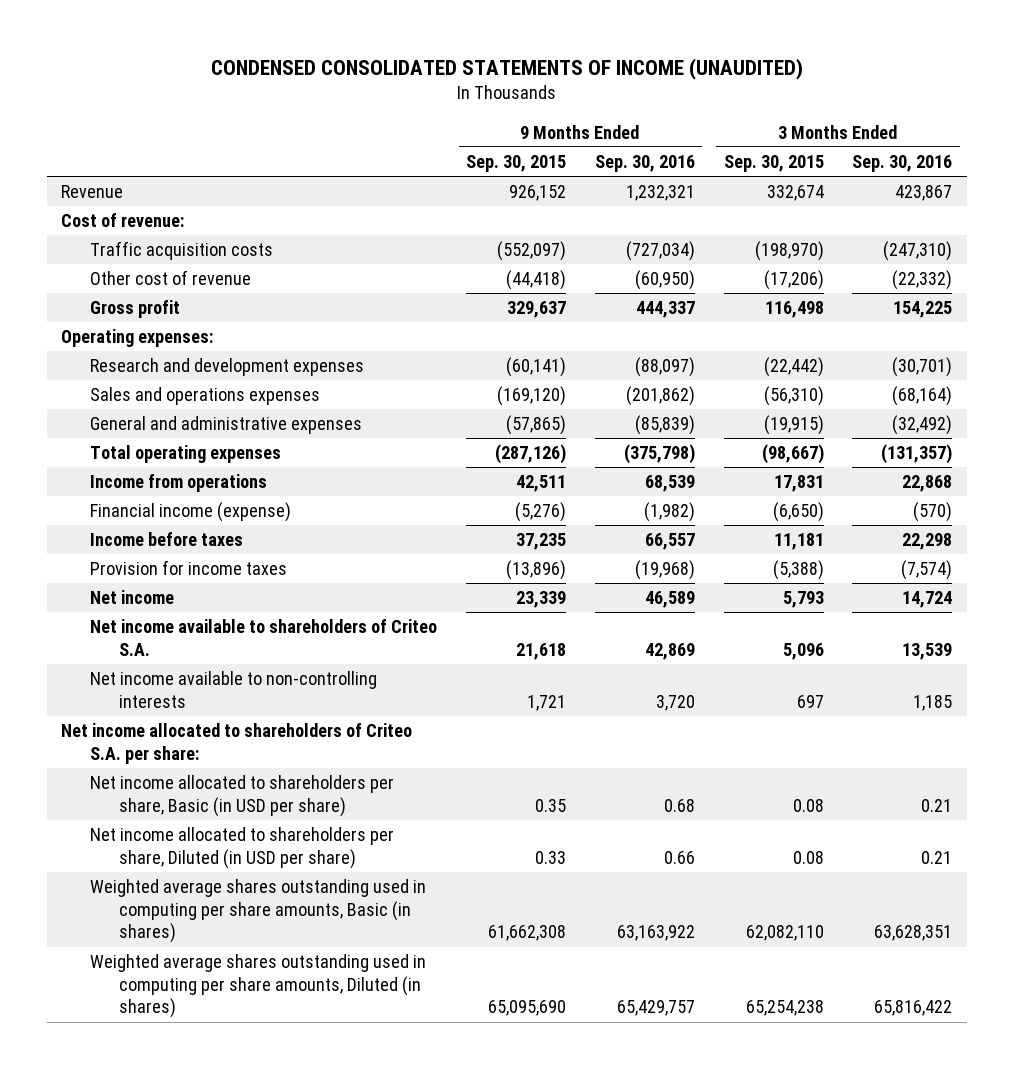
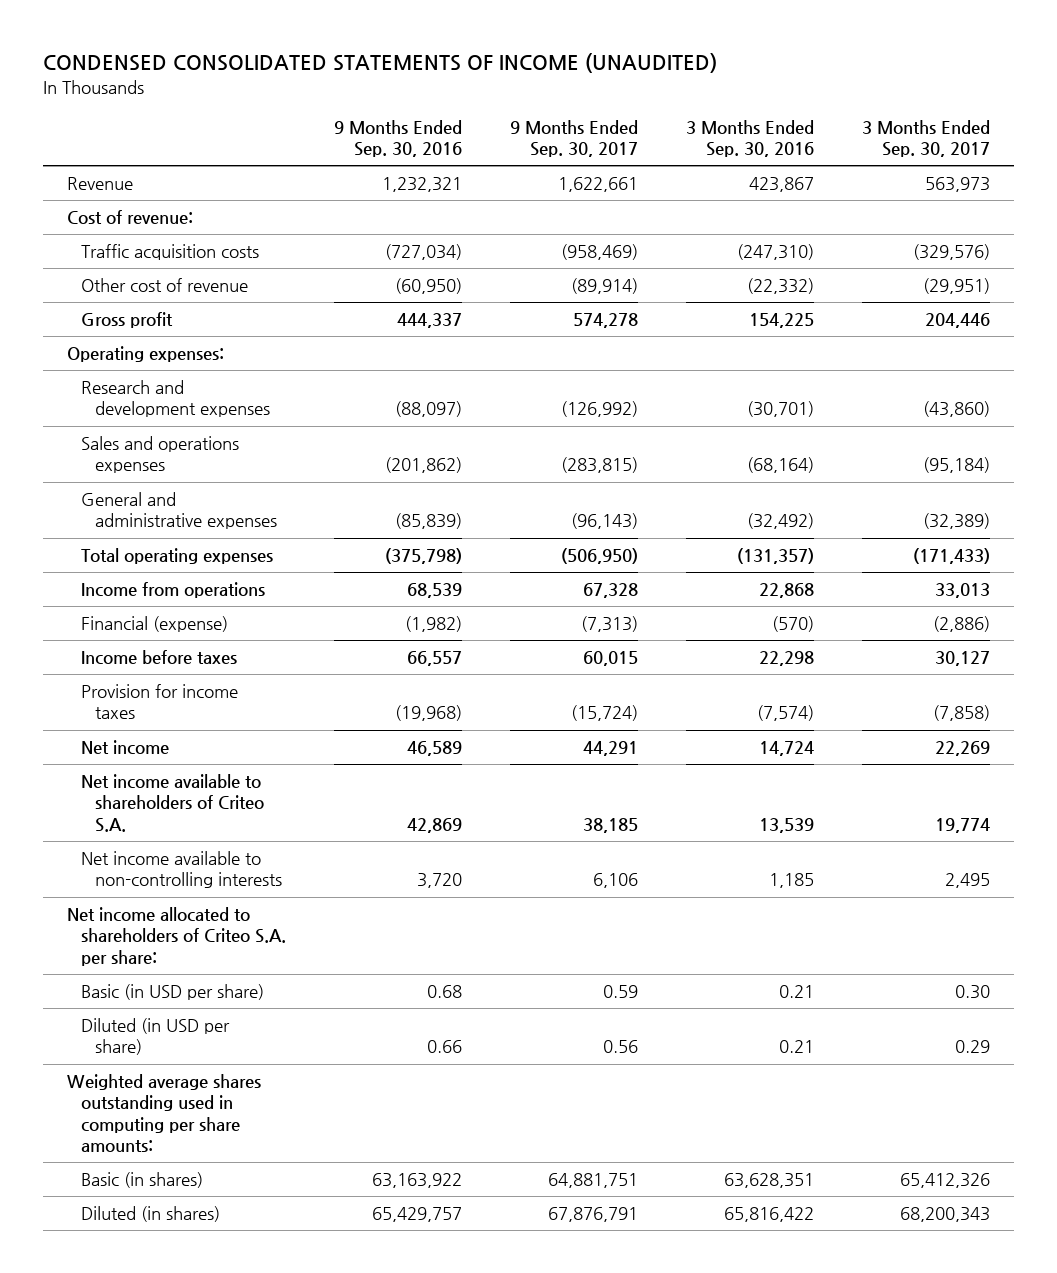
[465,154,566,172] Sep. 30, 2015 -> none
[723,154,824,172] Sep. 30, 2015 -> none
none -> [510,119,639,158] 9 Months Ended Sep. 30, 2017
none -> [862,119,991,158] 3 Months Ended Sep. 30, 2017
[90,502,292,523] Financial income (expense) -> [80,616,228,633] Financial (expense)
[90,775,395,817] Net income allocated to shareholders per share, Basic (in USD per share) -> [80,984,264,1001] Basic (in USD per share)
[90,827,395,869] Net income allocated to shareholders per share, Diluted (in USD per share) -> [80,1018,230,1056] Diluted (in USD per share)
none -> [66,1074,261,1152] Weighted average shares outstanding used in computing per share amounts:
[90,879,427,944] Weighted average shares outstanding used in computing per share amounts, Basic (in shares) -> [80,1172,203,1189] Basic (in shares)
[90,954,427,1019] Weighted average shares outstanding used in computing per share amounts, Diluted (in shares) -> [80,1206,220,1223] Diluted (in shares)

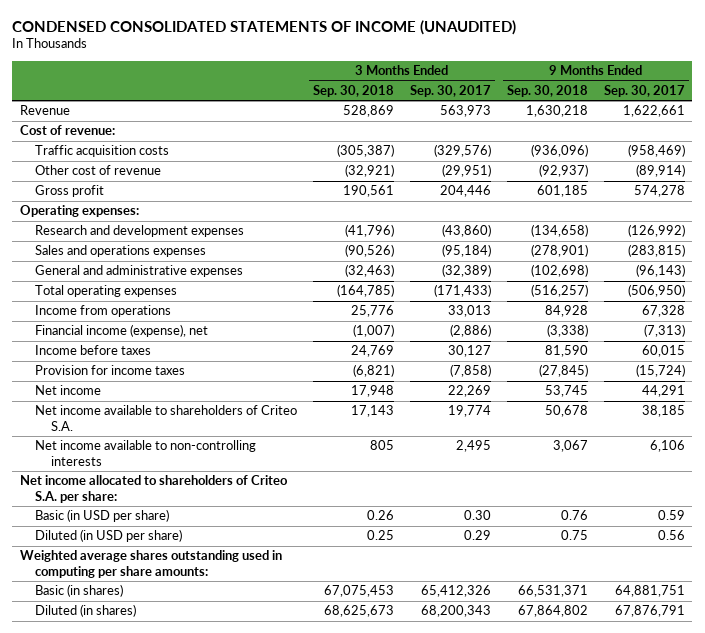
[334,119,463,158] 9 Months Ended Sep. 30, 2016 -> none
[686,119,815,158] 3 Months Ended Sep. 30, 2016 -> none
none -> [313,84,395,97] Sep. 30, 2018
none -> [506,84,588,97] Sep. 30, 2018
[80,616,228,633] Financial (expense) -> [35,324,209,338] Financial income (expense), net

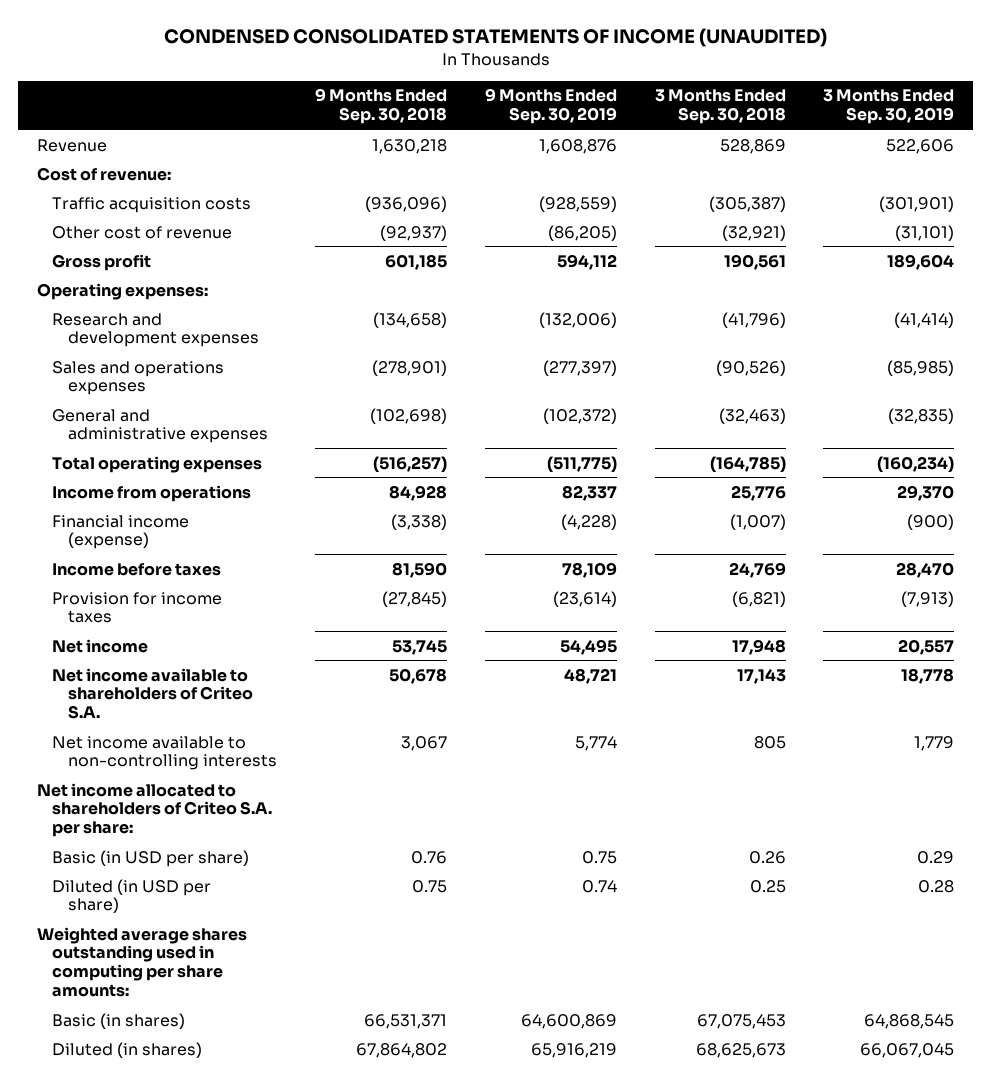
[410,84,492,97] Sep. 30, 2017 -> none
[603,84,685,97] Sep. 30, 2017 -> none
none -> [484,88,617,125] 9 Months Ended Sep. 30, 2019
none -> [823,89,955,125] 3 Months Ended Sep. 30, 2019
[35,324,209,338] Financial income (expense), net -> [52,514,190,550] Financial income (expense)

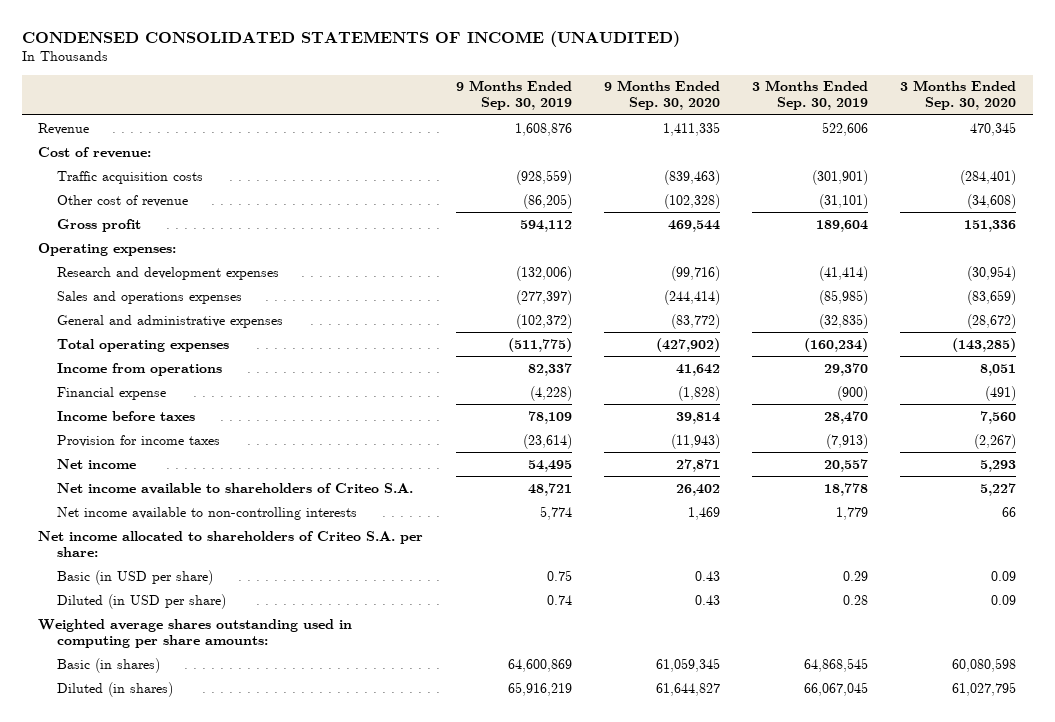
[314,88,447,125] 9 Months Ended Sep. 30, 2018 -> none
[654,89,786,125] 3 Months Ended Sep. 30, 2018 -> none
none -> [603,80,720,111] 9 Months Ended Sep. 30, 2020
none -> [900,80,1017,111] 3 Months Ended Sep. 30, 2020
[52,514,190,550] Financial income (expense) -> [56,386,166,400] Financial expense

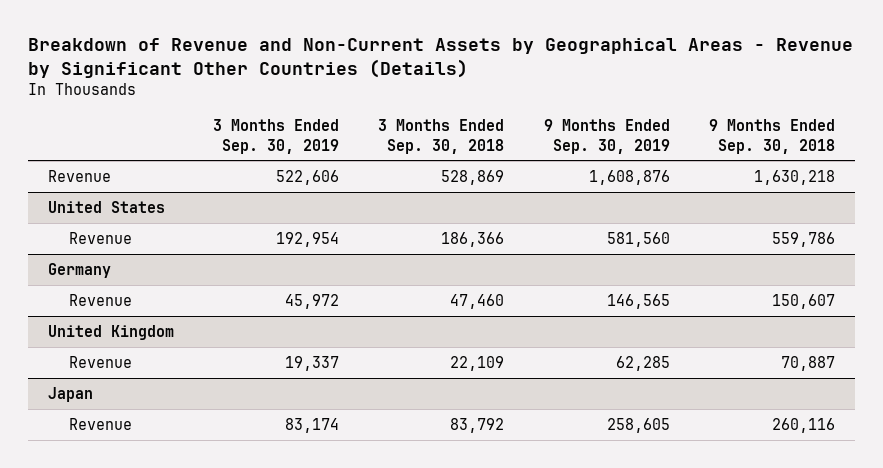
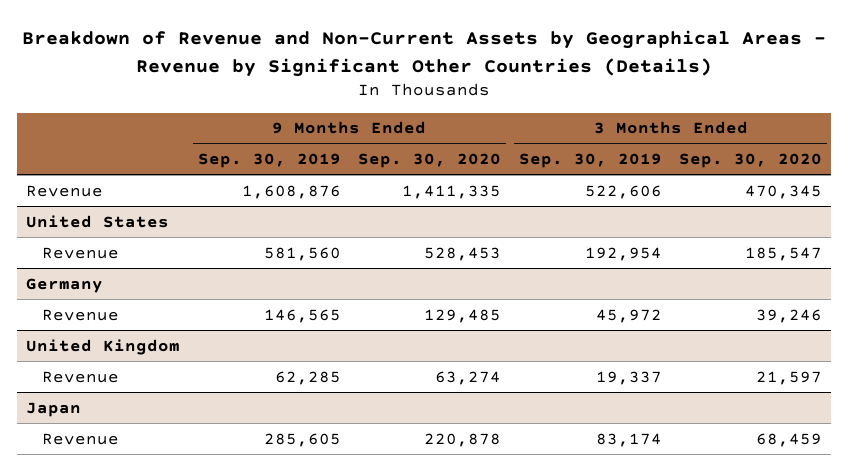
[378,119,505,154] 3 Months Ended Sep. 30, 2018 -> none
[709,119,836,154] 9 Months Ended Sep. 30, 2018 -> none
none -> [358,153,502,169] Sep. 30, 2020
none -> [679,153,823,169] Sep. 30, 2020
[606,417,670,433] 258,605 -> [263,432,341,447] 285,605

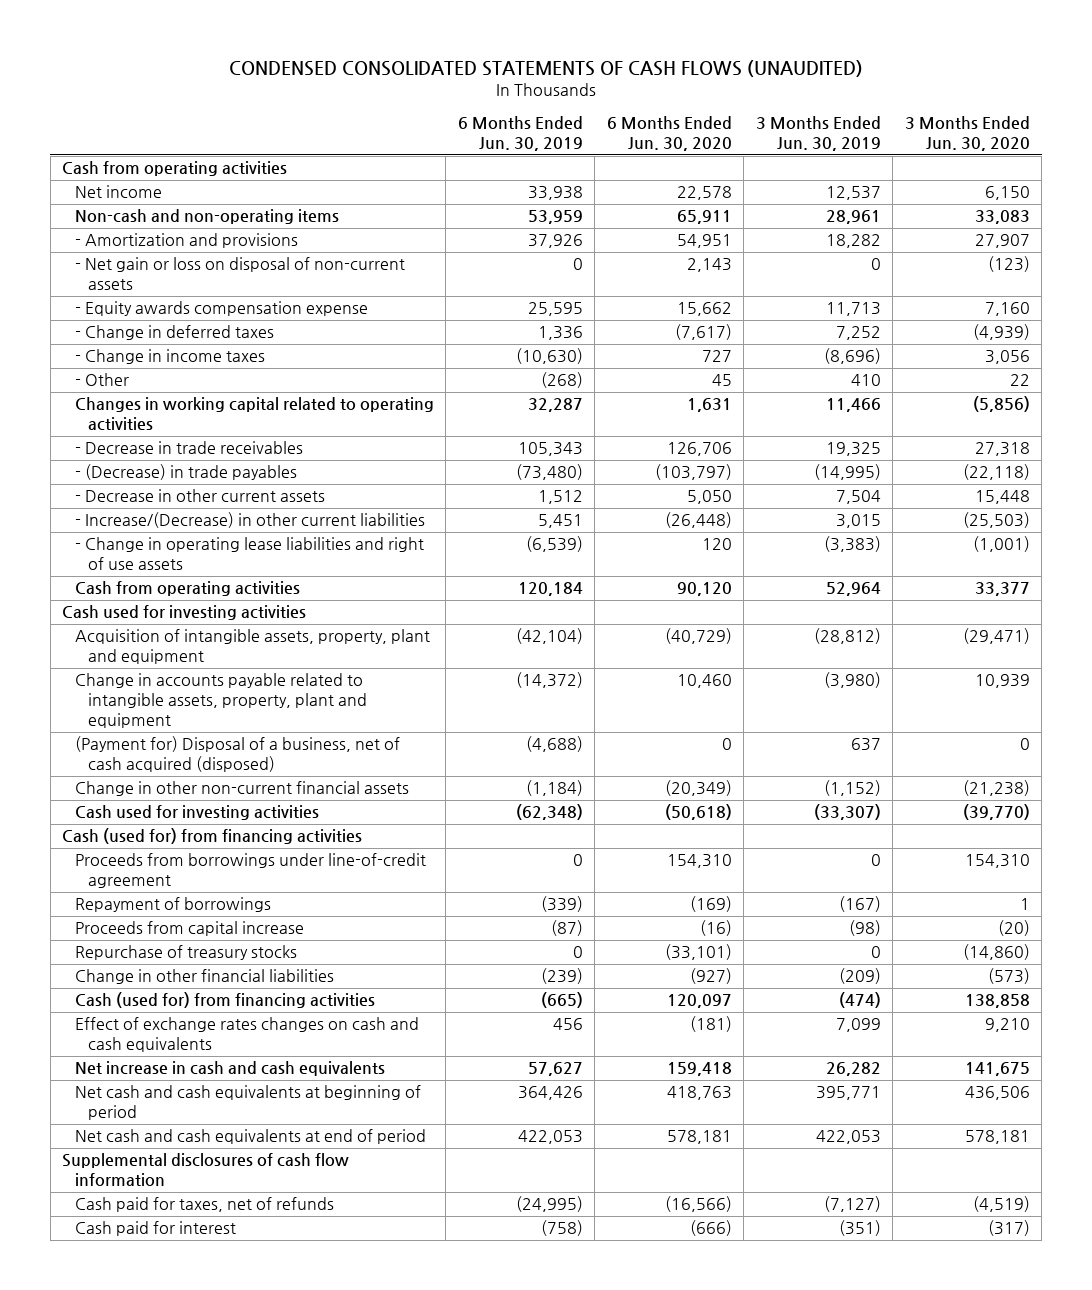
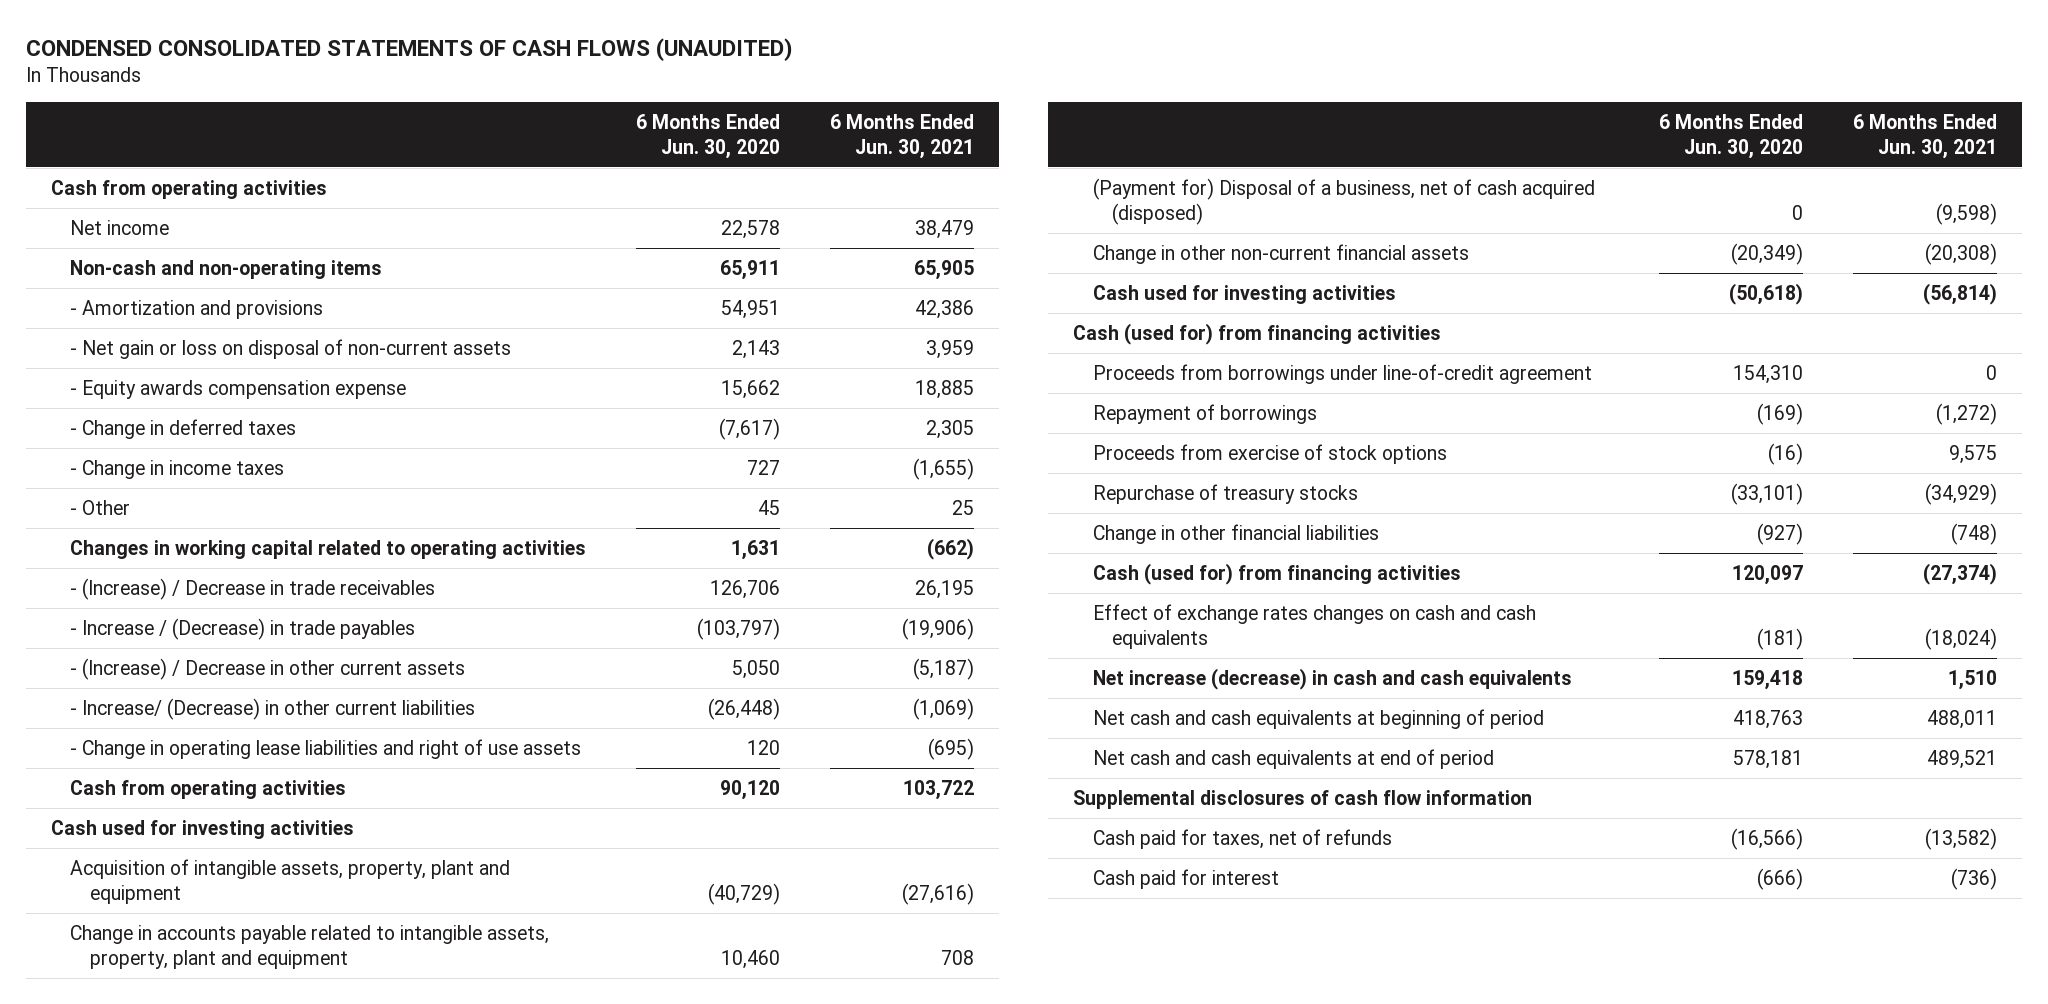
[457,115,583,151] 6 Months Ended Jun. 30, 2019 -> none
[755,115,881,151] 3 Months Ended Jun. 30, 2019 -> none
[904,115,1030,151] 3 Months Ended Jun. 30, 2020 -> none
none -> [830,113,975,159] 6 Months Ended Jun. 30, 2021
[74,441,303,455] - Decrease in trade receivables -> [70,578,436,601] - (Increase) / Decrease in trade receivables
[74,464,297,481] - (Decrease) in trade payables -> [70,618,416,641] - Increase / (Decrease) in trade payables
[74,489,325,503] - Decrease in other current assets -> [70,658,466,681] - (Increase) / Decrease in other current assets
[74,512,425,529] - Increase/(Decrease) in other current liabilities -> [70,698,476,721] - Increase/ (Decrease) in other current liabilities
[74,921,304,937] Proceeds from capital increase -> none
none -> [1092,444,1447,465] Proceeds from exercise of stock options
[74,1061,385,1077] Net increase in cash and cash equivalents -> [1092,668,1572,691] Net increase (decrease) in cash and cash equivalents

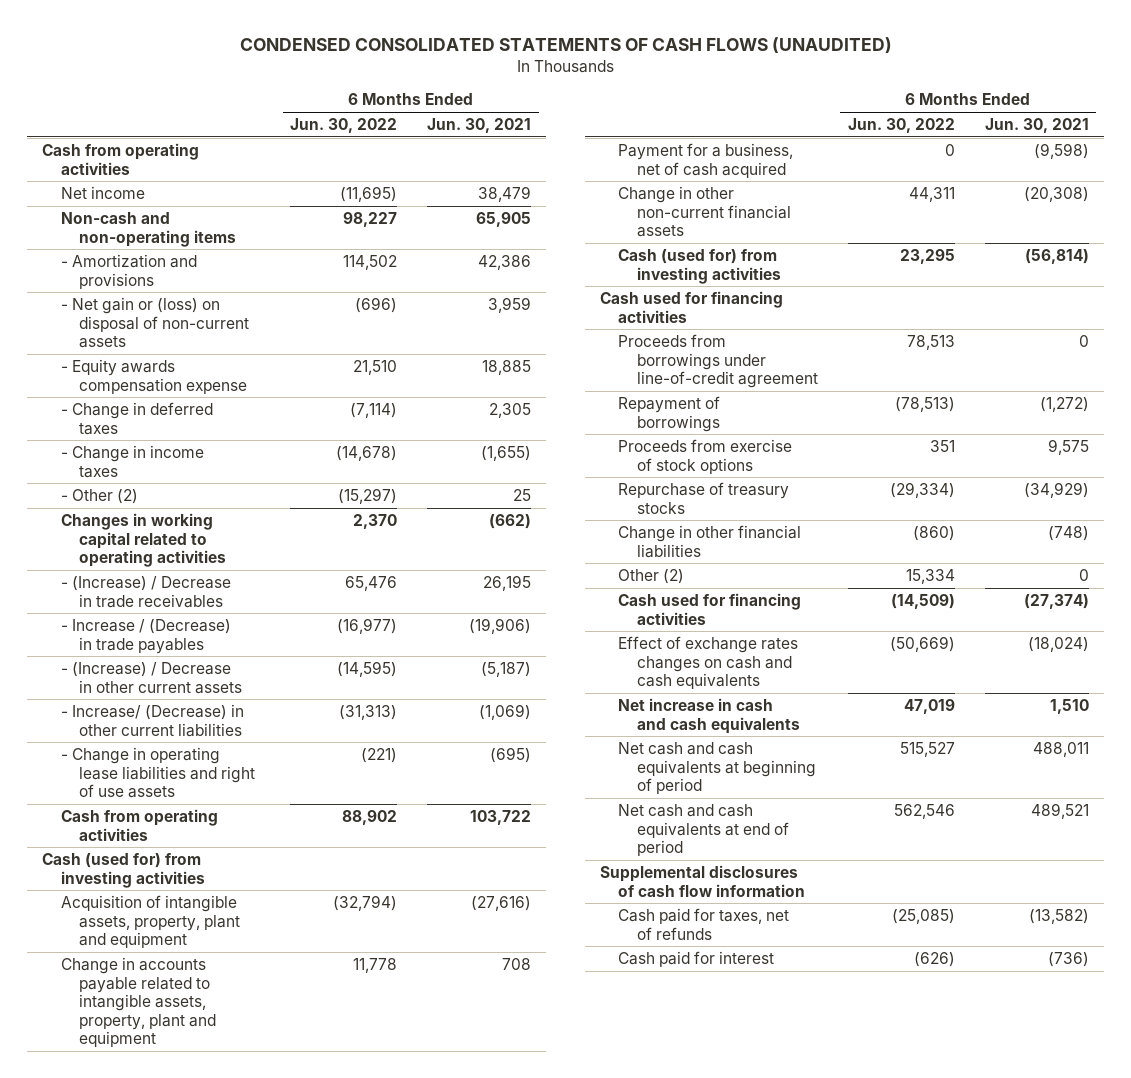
[636,113,781,159] 6 Months Ended Jun. 30, 2020 -> none
none -> [290,118,398,134] Jun. 30, 2022
[70,339,512,360] - Net gain or loss on disposal of non-current assets -> [60,297,250,349] - Net gain or (loss) on disposal of non-current assets
[70,500,131,516] - Other -> [60,489,138,505] - Other (2)
[50,820,354,840] Cash used for investing activities -> [42,853,205,888] Cash (used for) from investing activities
[1092,178,1595,225] (Payment for) Disposal of a business, net of cash acquired (disposed) -> [618,143,794,178] Payment for a business, net of cash acquired
[1092,285,1396,305] Cash used for investing activities -> [618,249,781,284] Cash (used for) from investing activities
[1073,323,1442,346] Cash (used for) from financing activities -> [599,291,783,323] Cash used for financing activities
none -> [618,569,685,585] Other (2)
[1092,563,1461,586] Cash (used for) from financing activities -> [618,593,802,625] Cash used for financing activities
[1092,668,1572,691] Net increase (decrease) in cash and cash equivalents -> [618,698,800,734] Net increase in cash and cash equivalents

